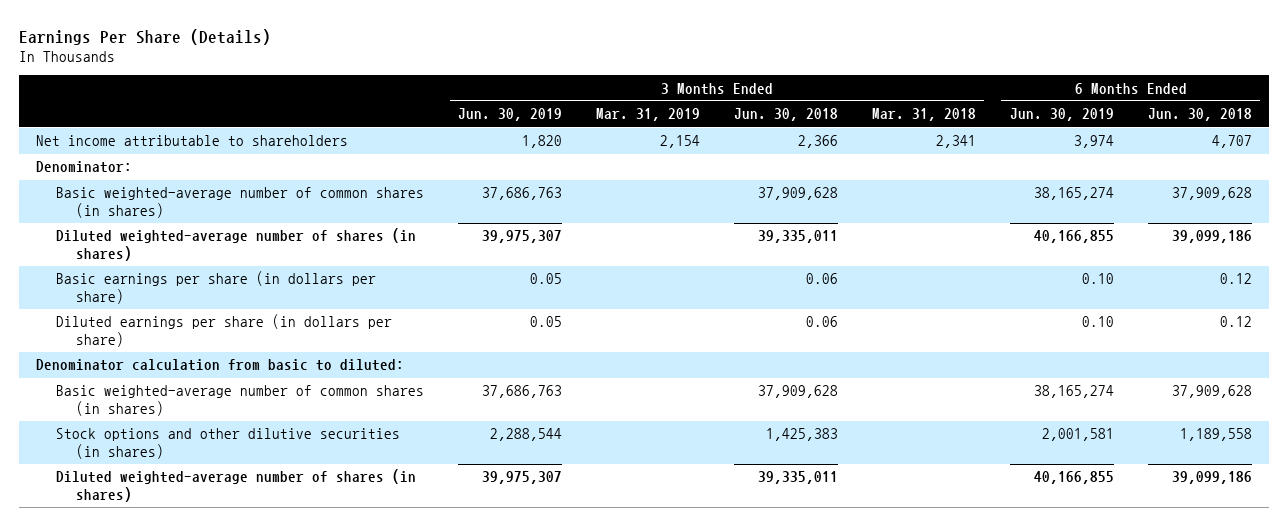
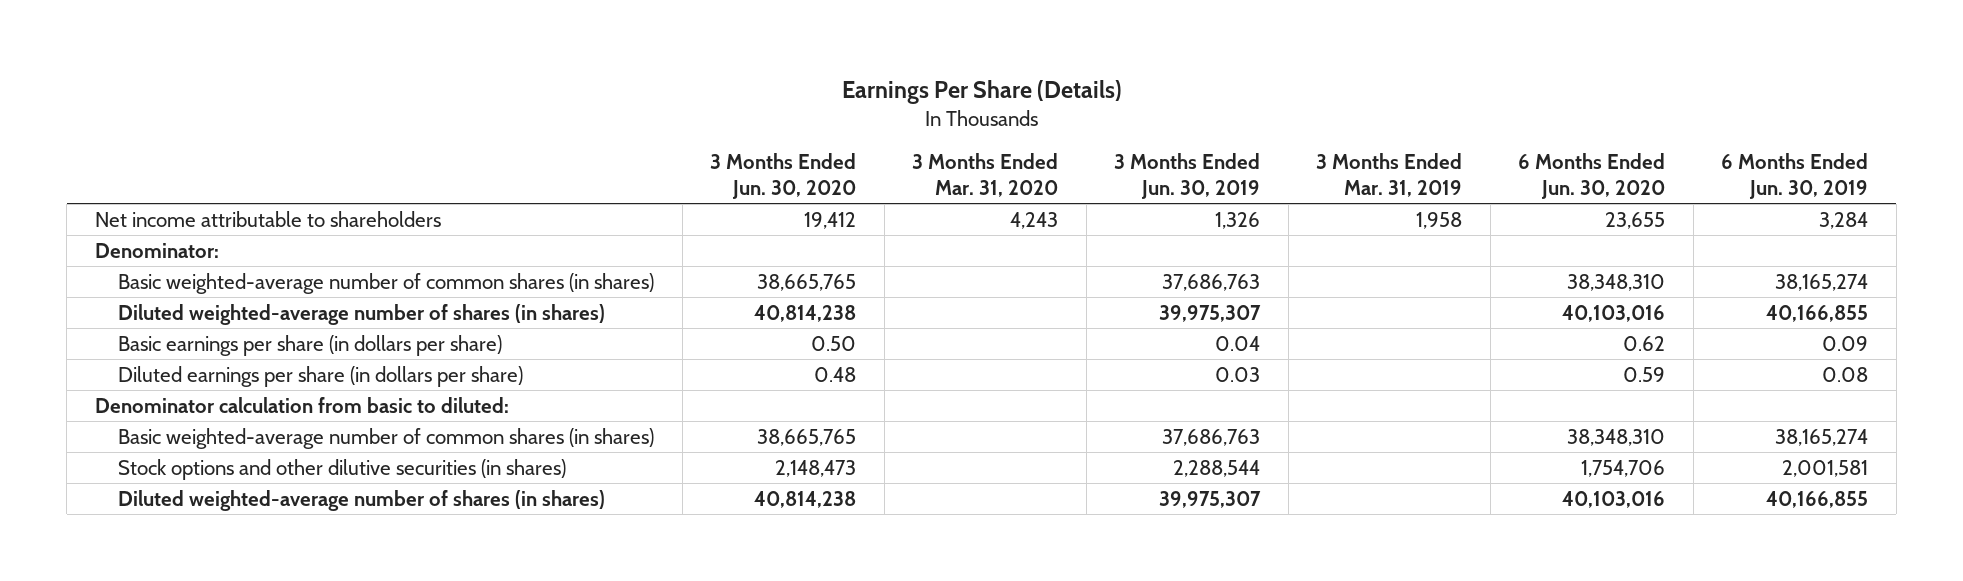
[734,108,839,122] Jun. 30, 2018 -> none
[871,108,976,122] Mar. 31, 2018 -> none
[1147,108,1252,122] Jun. 30, 2018 -> none
none -> [710,152,857,199] 3 Months Ended Jun. 30, 2020
none -> [912,152,1059,197] 3 Months Ended Mar. 31, 2020
none -> [1518,152,1666,199] 6 Months Ended Jun. 30, 2020
[522,135,563,149] 1,820 -> [1215,211,1261,229] 1,326
[660,135,701,149] 2,154 -> [1416,211,1463,229] 1,958
[1073,135,1114,149] 3,974 -> [1819,211,1869,229] 3,284
[530,273,563,285] 0.05 -> [1215,335,1261,351] 0.04
[1081,273,1114,285] 0.10 -> [1822,335,1869,351] 0.09
[530,316,563,328] 0.05 -> [1215,366,1261,382] 0.03
[1081,316,1114,328] 0.10 -> [1822,366,1869,382] 0.08

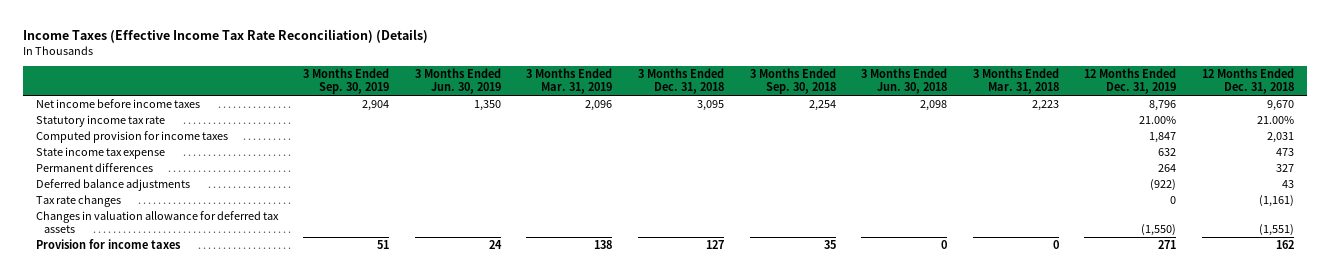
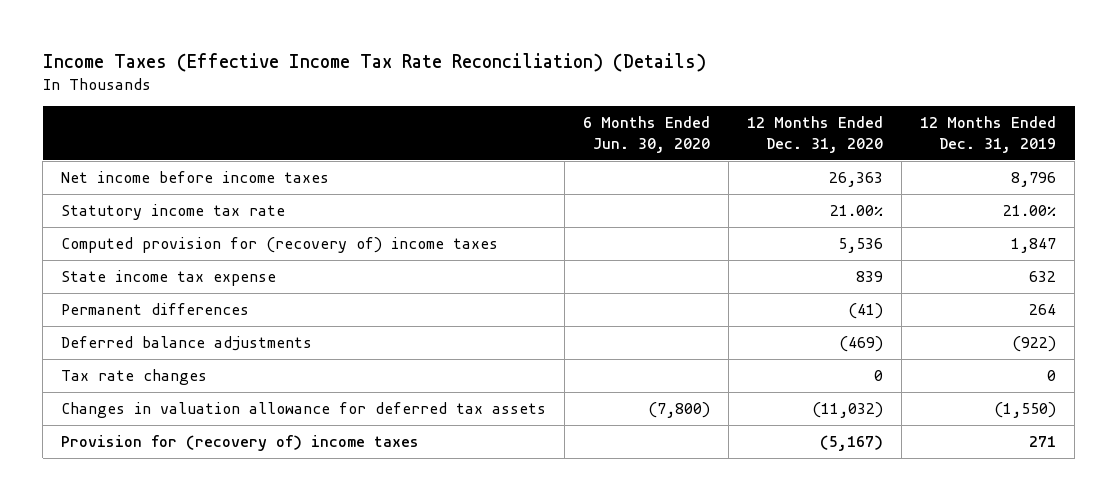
[303,67,390,95] 3 Months Ended Sep. 30, 2019 -> none
[414,67,501,95] 3 Months Ended Jun. 30, 2019 -> none
[526,67,613,95] 3 Months Ended Mar. 31, 2019 -> none
[638,67,725,95] 3 Months Ended Dec. 31, 2018 -> none
[749,67,836,95] 3 Months Ended Sep. 30, 2018 -> none
[861,67,948,95] 3 Months Ended Jun. 30, 2018 -> none
[972,67,1059,95] 3 Months Ended Mar. 31, 2018 -> none
[1201,67,1294,95] 12 Months Ended Dec. 31, 2018 -> none
none -> [583,115,711,153] 6 Months Ended Jun. 30, 2020
none -> [747,115,884,153] 12 Months Ended Dec. 31, 2020
[35,131,228,144] Computed provision for income taxes -> [61,237,499,254] Computed provision for (recovery of) income taxes
[35,239,181,250] Provision for income taxes -> [61,435,420,452] Provision for (recovery of) income taxes

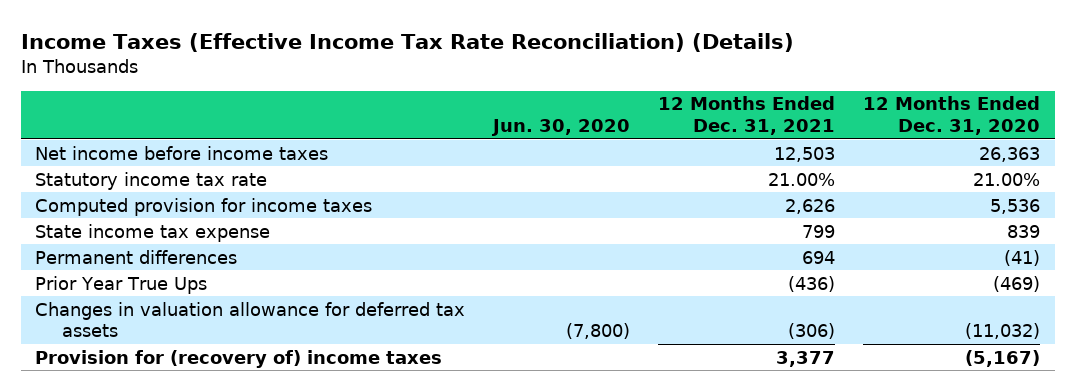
[583,115,711,153] 6 Months Ended Jun. 30, 2020 -> none
[920,115,1057,153] 12 Months Ended Dec. 31, 2019 -> none
none -> [491,118,631,136] Jun. 30, 2020
none -> [658,96,836,135] 12 Months Ended Dec. 31, 2021
[61,237,499,254] Computed provision for (recovery of) income taxes -> [34,197,372,216] Computed provision for income taxes
[61,369,208,386] Tax rate changes -> none
[61,336,313,352] Deferred balance adjustments -> [34,275,207,294] Prior Year True Ups

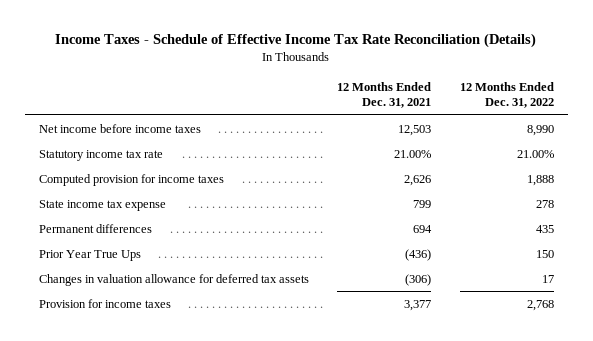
[20,32,794,52] Income Taxes (Effective Income Tax Rate Reconciliation) (Details) -> [55,33,537,49] Income Taxes - Schedule of Effective Income Tax Rate Reconciliation (Details)
[491,118,631,136] Jun. 30, 2020 -> none
[863,96,1041,135] 12 Months Ended Dec. 31, 2020 -> none
none -> [459,81,554,109] 12 Months Ended Dec. 31, 2022
[34,349,442,368] Provision for (recovery of) income taxes -> [38,298,171,308] Provision for income taxes

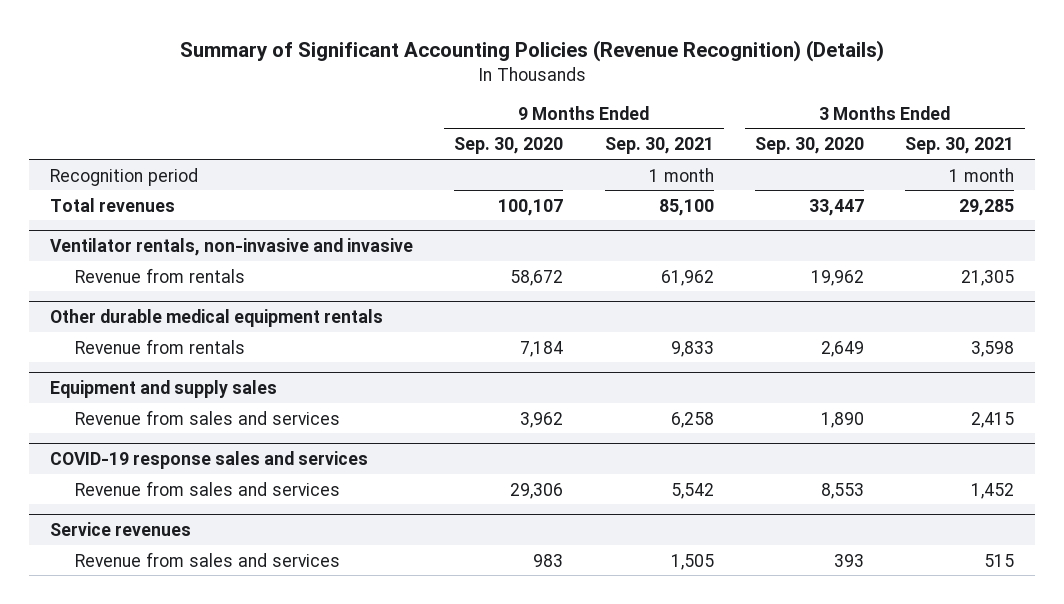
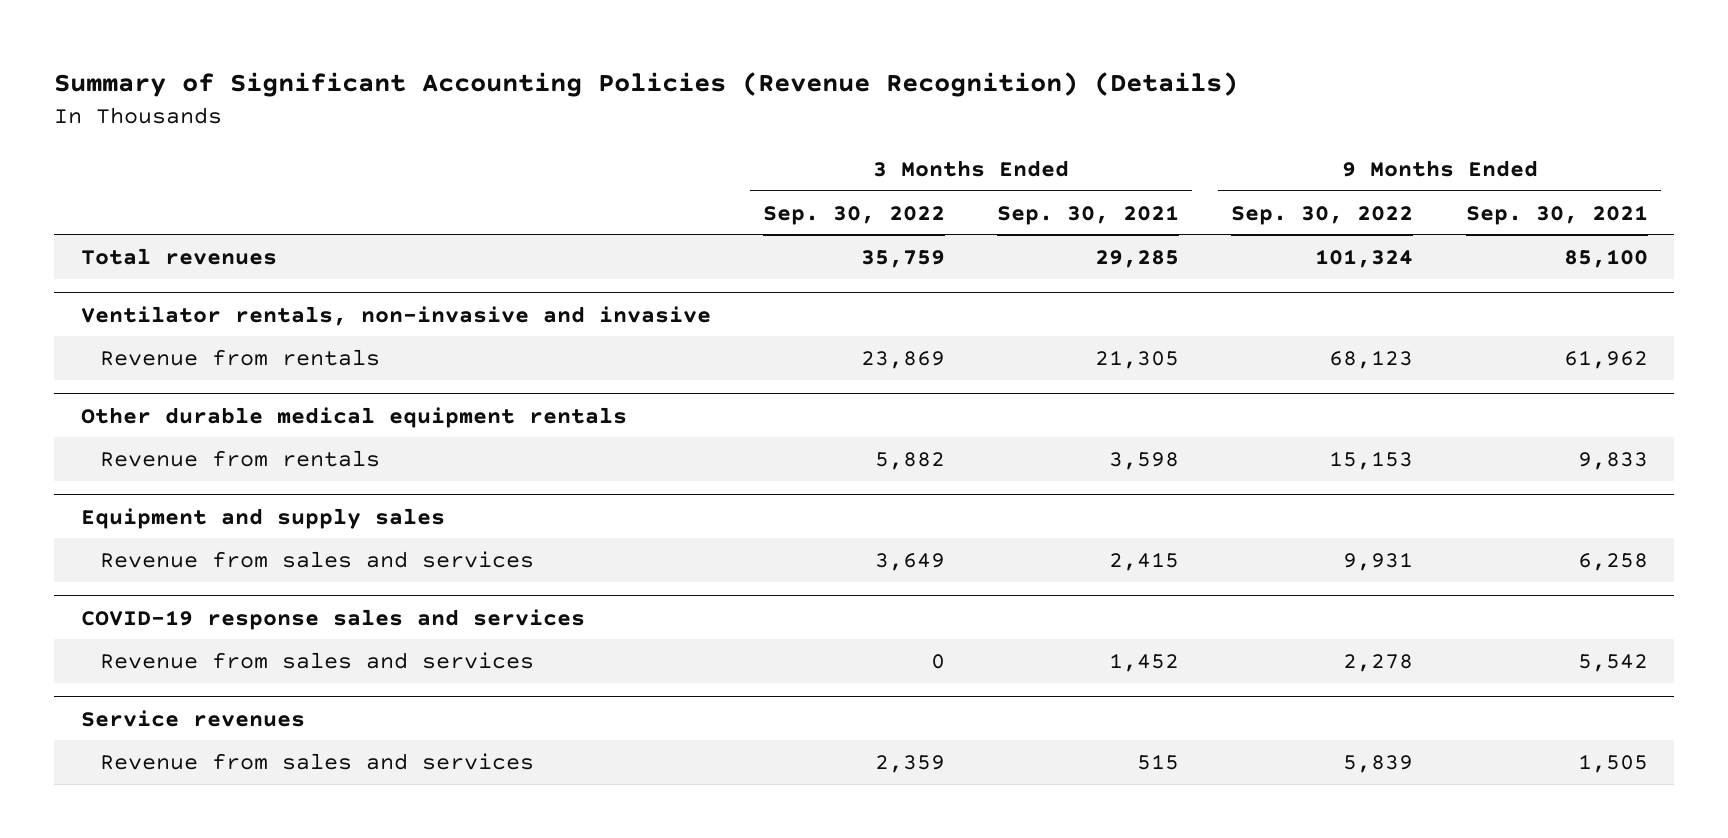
[454,137,564,155] Sep. 30, 2020 -> none
[755,137,865,155] Sep. 30, 2020 -> none
none -> [762,205,945,225] Sep. 30, 2022
none -> [1231,205,1414,225] Sep. 30, 2022
[49,167,198,186] Recognition period -> none

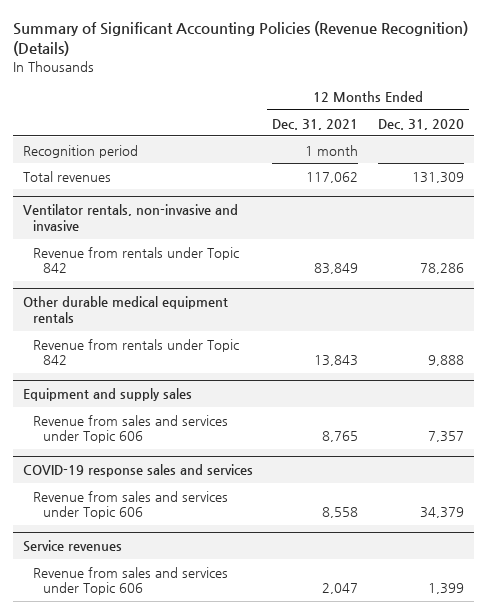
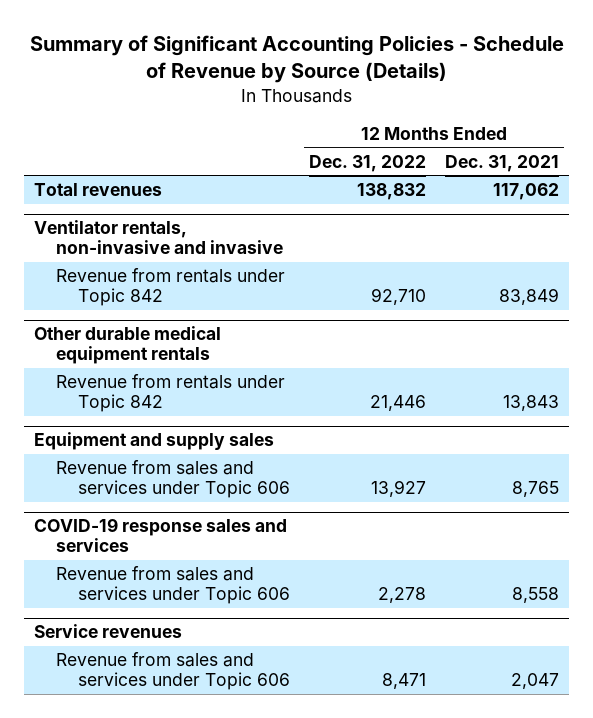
[12,20,468,57] Summary of Significant Accounting Policies (Revenue Recognition) (Details) -> [29,35,564,84] Summary of Significant Accounting Policies - Schedule of Revenue by Source (Details)
[378,118,465,130] Dec. 31, 2020 -> none
none -> [308,154,426,172] Dec. 31, 2022
[22,144,138,158] Recognition period -> none

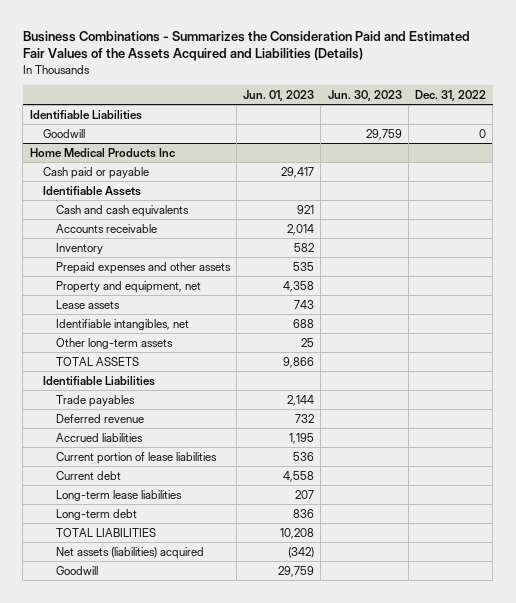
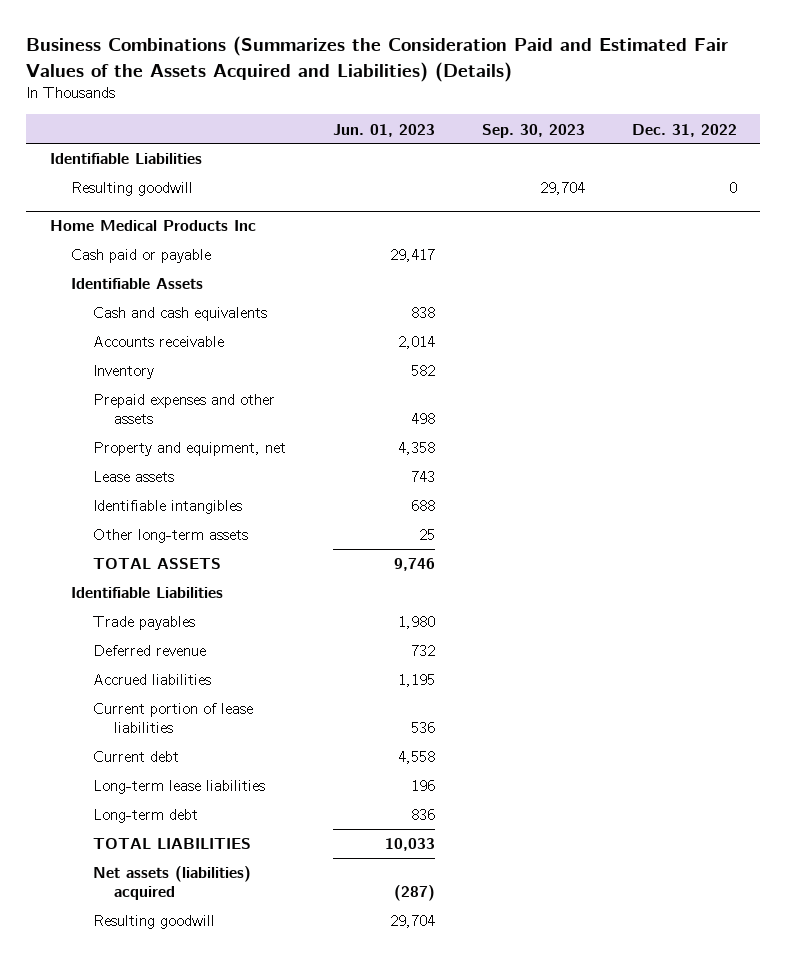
[22,30,470,62] Business Combinations - Summarizes the Consideration Paid and Estimated Fair Values of the Assets Acquired and Liabilities (Details) -> [26,36,729,82] Business Combinations (Summarizes the Consideration Paid and Estimated Fair Values of the Assets Acquired and Liabilities) (Details)
[327,90,402,102] Jun. 30, 2023 -> none
none -> [481,123,585,138] Sep. 30, 2023
[42,128,85,138] Goodwill -> [71,182,194,197] Resulting goodwill
[297,204,315,214] 921 -> [410,307,435,319] 838
[293,261,315,271] 535 -> [410,412,435,424] 498
[55,318,189,330] Identifiable intangibles, net -> [92,500,242,515] Identifiable intangibles
[283,356,315,368] 9,866 -> [393,558,435,572] 9,746
[287,394,315,406] 2,144 -> [397,616,435,630] 1,980
[295,489,315,499] 207 -> [410,780,435,792] 196
[280,527,315,539] 10,208 -> [384,838,435,852] 10,033
[288,546,315,558] (342) -> [393,884,435,901] (287)
[55,565,98,575] Goodwill -> [92,915,215,930] Resulting goodwill
[278,565,315,577] 29,759 -> [389,915,435,929] 29,704

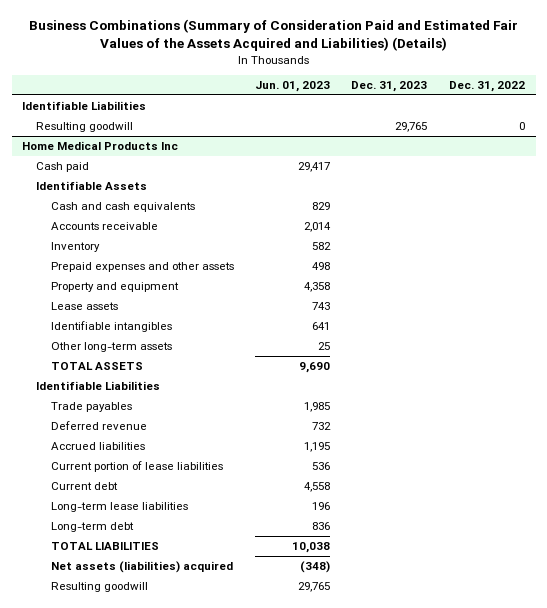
[26,36,729,82] Business Combinations (Summarizes the Consideration Paid and Estimated Fair Values of the Assets Acquired and Liabilities) (Details) -> [28,18,518,51] Business Combinations (Summary of Consideration Paid and Estimated Fair Values of the Assets Acquired and Liabilities) (Details)
[481,123,585,138] Sep. 30, 2023 -> none
none -> [351,81,428,93] Dec. 31, 2023
[71,249,212,264] Cash paid or payable -> [36,161,90,172] Cash paid
[410,307,435,319] 838 -> [311,201,330,210] 829
[92,442,286,457] Property and equipment, net -> [50,281,179,292] Property and equipment
[410,500,435,512] 688 -> [311,321,330,330] 641
[393,558,435,572] 9,746 -> [298,361,330,373] 9,690
[397,616,435,630] 1,980 -> [303,401,330,412] 1,985
[384,838,435,852] 10,033 -> [291,541,330,553] 10,038
[393,884,435,901] (287) -> [299,560,330,573] (348)
[389,915,435,929] 29,704 -> [297,581,330,592] 29,765

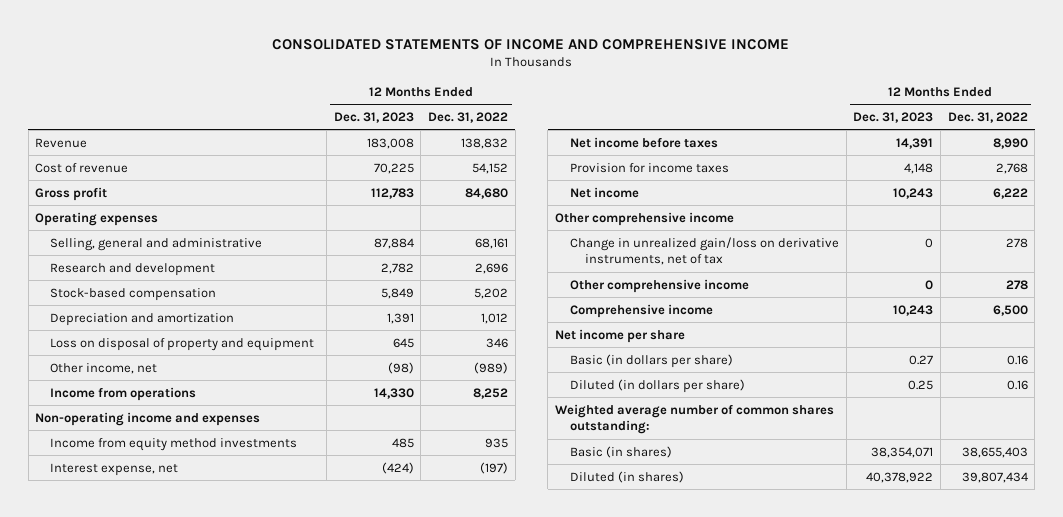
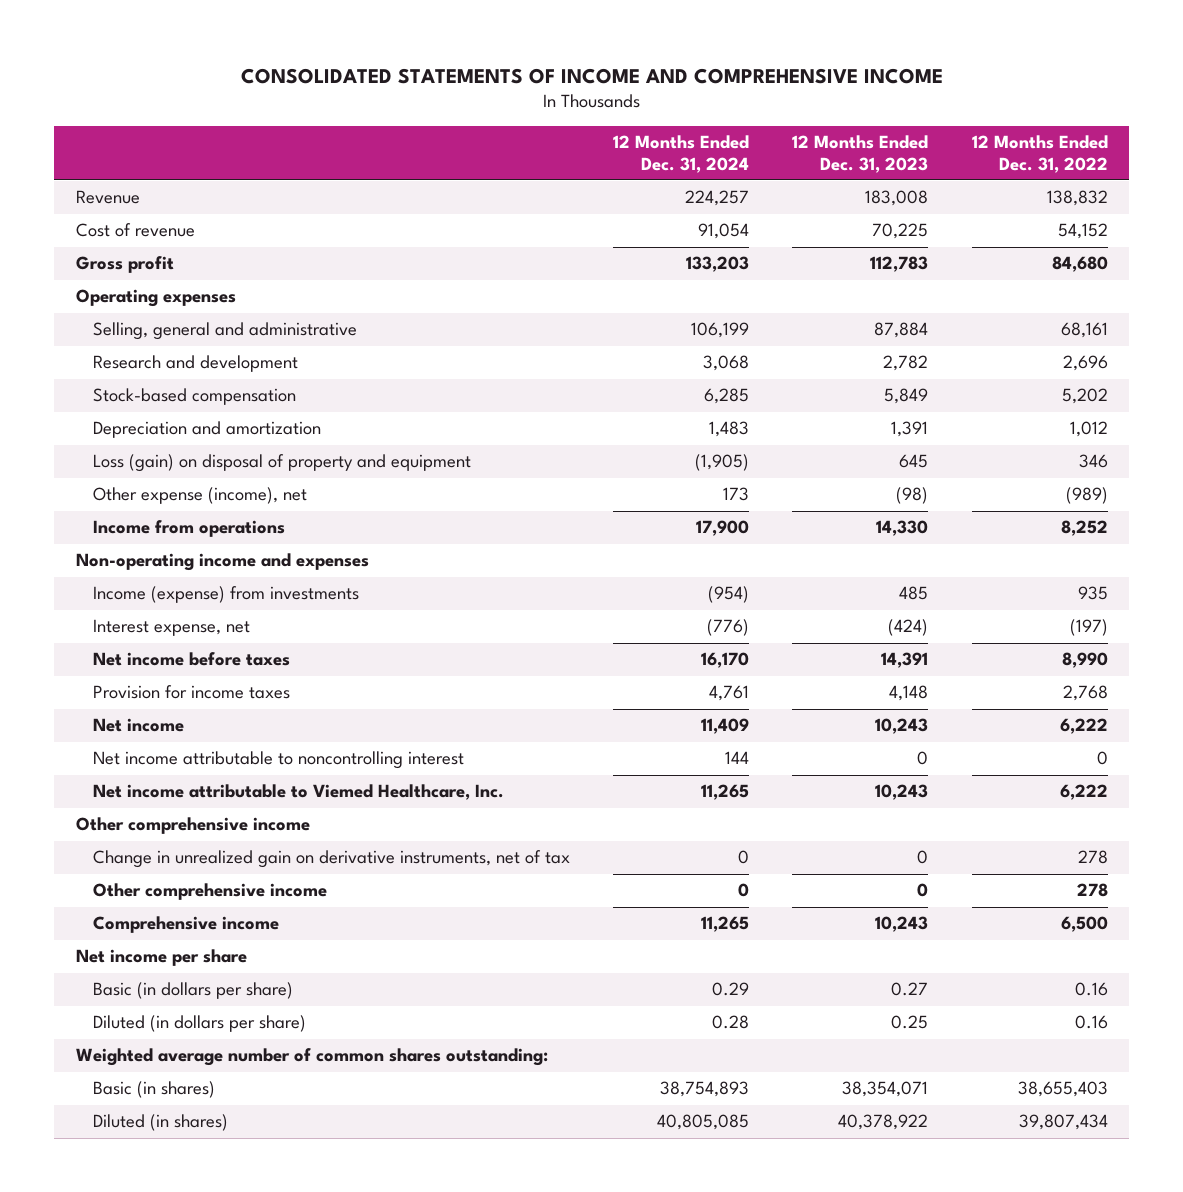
none -> [613,134,750,173] 12 Months Ended Dec. 31, 2024
[50,337,315,351] Loss on disposal of property and equipment -> [92,454,471,473] Loss (gain) on disposal of property and equipment
[50,362,158,374] Other income, net -> [92,487,307,505] Other expense (income), net
[50,437,298,451] Income from equity method investments -> [92,586,359,604] Income (expense) from investments
none -> [92,751,464,770] Net income attributable to noncontrolling interest
none -> [92,784,504,801] Net income attributable to Viemed Healthcare, Inc.
[569,236,839,266] Change in unrealized gain/loss on derivative instruments, net of tax -> [92,850,570,869] Change in unrealized gain on derivative instruments, net of tax

